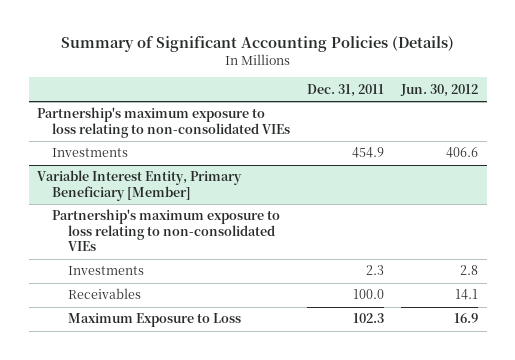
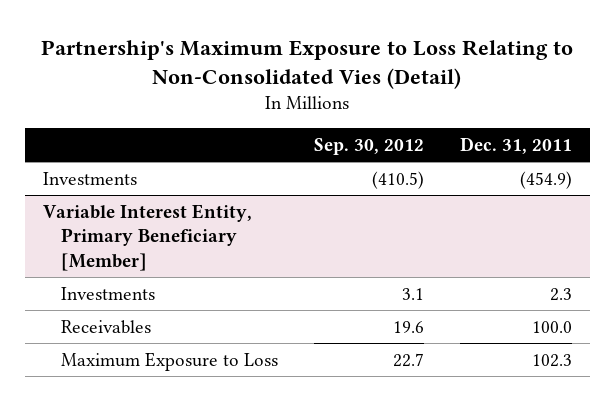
[60,35,454,52] Summary of Significant Accounting Policies (Details) -> [41,39,574,89] Partnership's Maximum Exposure to Loss Relating to Non-Consolidated Vies (Detail)
[400,83,479,97] Jun. 30, 2012 -> none
none -> [313,138,424,156] Sep. 30, 2012
[37,107,291,138] Partnership's maximum exposure to loss relating to non-consolidated VIEs -> none
[352,147,385,159] 454.9 -> [519,170,572,189] (454.9)
[52,209,281,252] Partnership's maximum exposure to loss relating to non-consolidated VIEs -> none

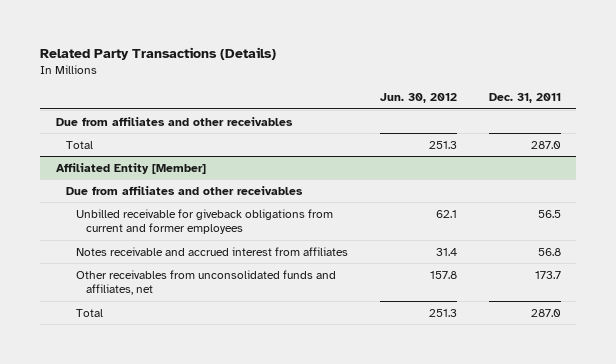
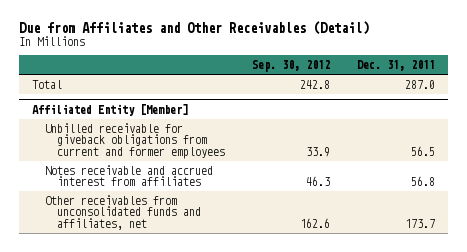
[39,47,276,61] Related Party Transactions (Details) -> [18,21,369,36] Due from Affiliates and Other Receivables (Detail)
[379,93,457,104] Jun. 30, 2012 -> none
none -> [252,60,331,73] Sep. 30, 2012
[55,116,293,126] Due from affiliates and other receivables -> none
[65,185,303,195] Due from affiliates and other receivables -> none
[76,308,104,317] Total -> none

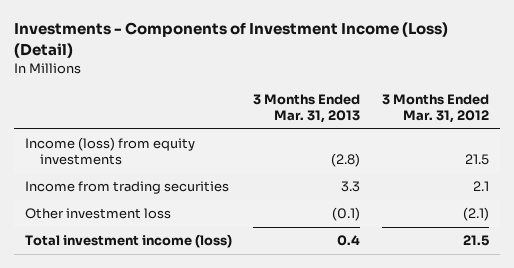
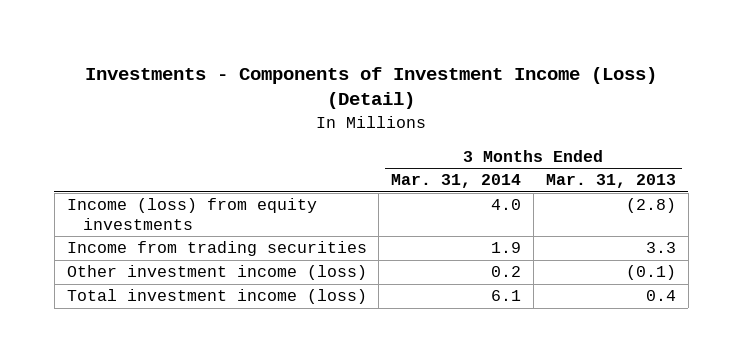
[382,93,490,124] 3 Months Ended Mar. 31, 2012 -> none
none -> [391,174,522,189] Mar. 31, 2014
[24,208,171,220] Other investment loss -> [66,265,367,281] Other investment income (loss)

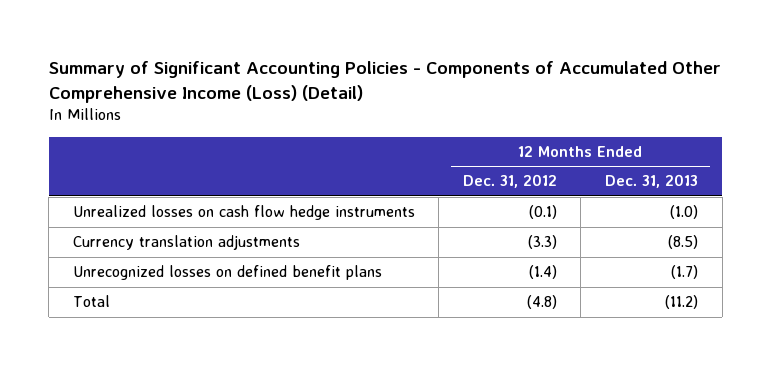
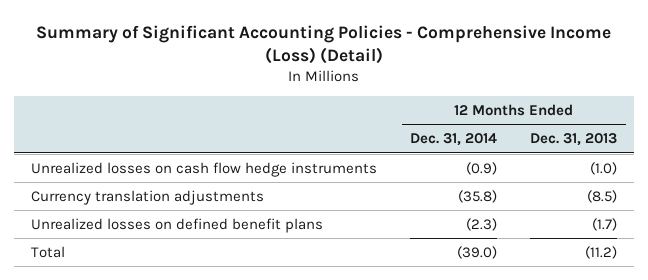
[48,60,721,103] Summary of Significant Accounting Policies - Components of Accumulated Other Comprehensive Income (Loss) (Detail) -> [36,24,612,64] Summary of Significant Accounting Policies - Comprehensive Income (Loss) (Detail)
[462,174,557,189] Dec. 31, 2012 -> none
none -> [410,133,498,147] Dec. 31, 2014
[72,265,382,281] Unrecognized losses on defined benefit plans -> [30,217,323,233] Unrealized losses on defined benefit plans

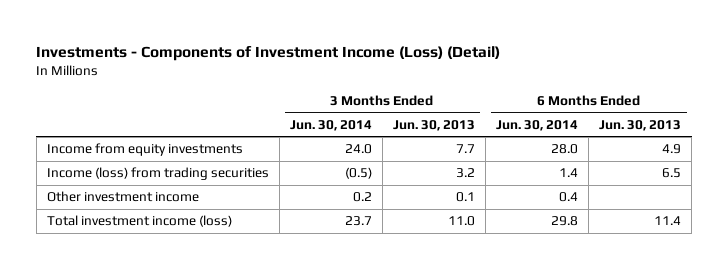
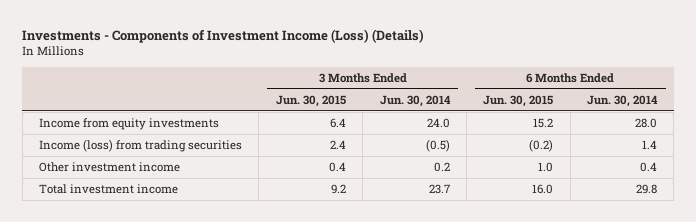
[36,46,501,62] Investments - Components of Investment Income (Loss) (Detail) -> [22,28,425,43] Investments - Components of Investment Income (Loss) (Details)
[392,119,475,131] Jun. 30, 2013 -> none
[599,119,682,131] Jun. 30, 2013 -> none
none -> [275,94,346,107] Jun. 30, 2015
none -> [483,94,554,107] Jun. 30, 2015
[46,215,232,228] Total investment income (loss) -> [39,184,179,195] Total investment income

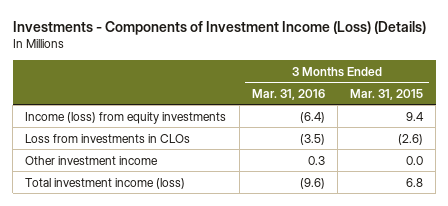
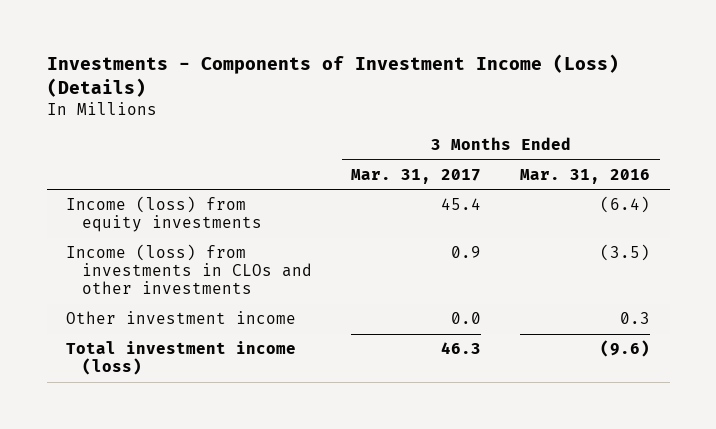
[350,88,424,100] Mar. 31, 2015 -> none
none -> [351,168,482,184] Mar. 31, 2017
[25,133,191,143] Loss from investments in CLOs -> [66,244,313,295] Income (loss) from investments in CLOs and other investments

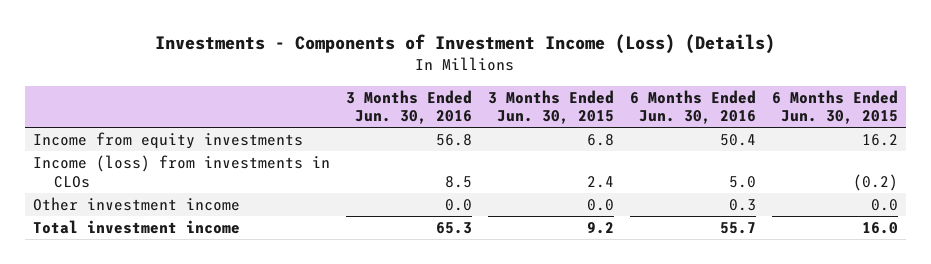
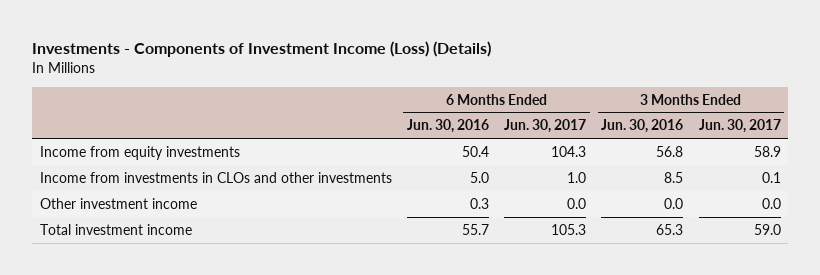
[487,89,614,125] 3 Months Ended Jun. 30, 2015 -> none
[772,89,899,125] 6 Months Ended Jun. 30, 2015 -> none
none -> [504,119,587,134] Jun. 30, 2017
none -> [698,119,781,134] Jun. 30, 2017
[32,154,330,188] Income (loss) from investments in CLOs -> [39,171,392,183] Income from investments in CLOs and other investments

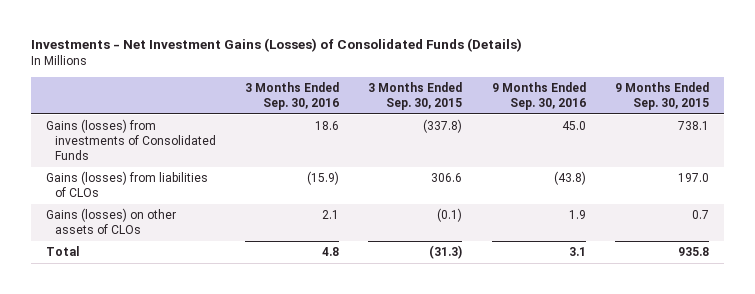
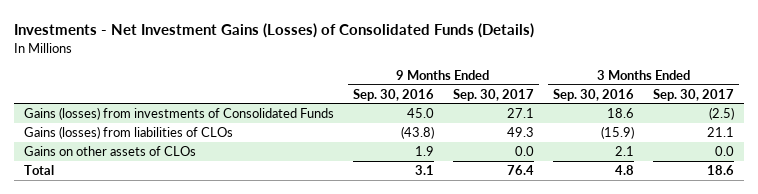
[368,82,463,111] 3 Months Ended Sep. 30, 2015 -> none
[614,82,709,111] 9 Months Ended Sep. 30, 2015 -> none
none -> [453,88,535,101] Sep. 30, 2017
none -> [653,88,735,101] Sep. 30, 2017
[45,208,176,235] Gains (losses) on other assets of CLOs -> [23,146,196,157] Gains on other assets of CLOs

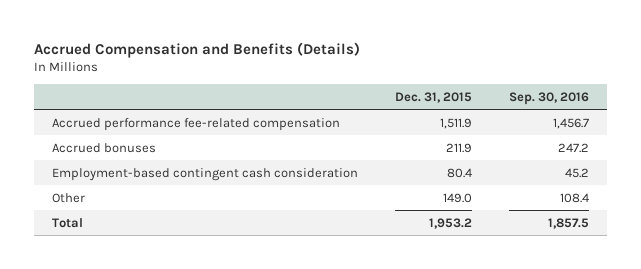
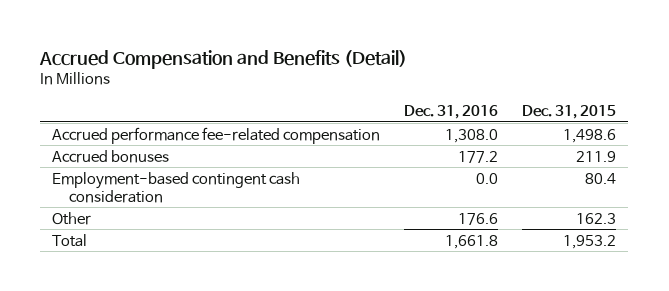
[33,41,360,58] Accrued Compensation and Benefits (Details) -> [39,49,408,69] Accrued Compensation and Benefits (Detail)
[508,91,589,105] Sep. 30, 2016 -> none
none -> [404,105,499,120] Dec. 31, 2016
[439,117,472,129] 1,511.9 -> [563,128,617,143] 1,498.6
[442,192,472,203] 149.0 -> [576,212,617,224] 162.3

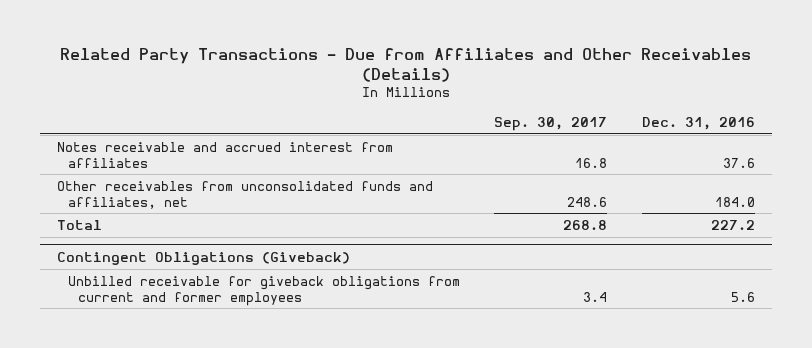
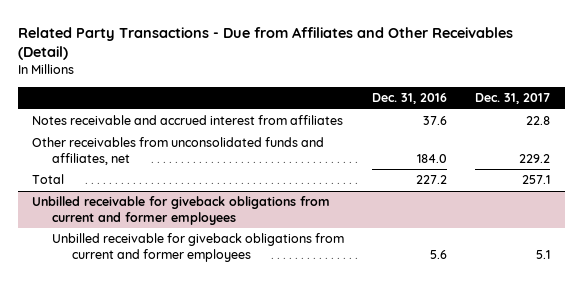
[59,47,751,82] Related Party Transactions - Due from Affiliates and Other Receivables (Details) -> [18,26,514,61] Related Party Transactions - Due from Affiliates and Other Receivables (Detail)
[494,116,608,131] Sep. 30, 2017 -> none
none -> [475,93,551,105] Dec. 31, 2017
[56,251,350,265] Contingent Obligations (Giveback) -> [32,196,331,225] Unbilled receivable for giveback obligations from current and former employees

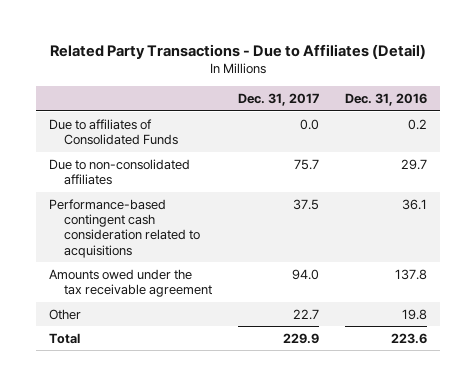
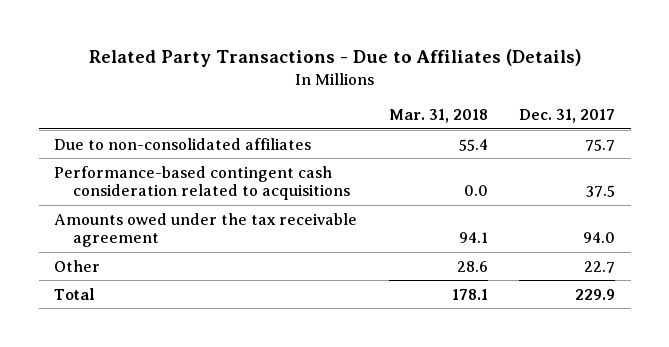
[49,43,426,59] Related Party Transactions - Due to Affiliates (Detail) -> [88,49,582,68] Related Party Transactions - Due to Affiliates (Details)
[344,92,427,106] Dec. 31, 2016 -> none
none -> [388,109,488,124] Mar. 31, 2018
[48,118,179,146] Due to affiliates of Consolidated Funds -> none

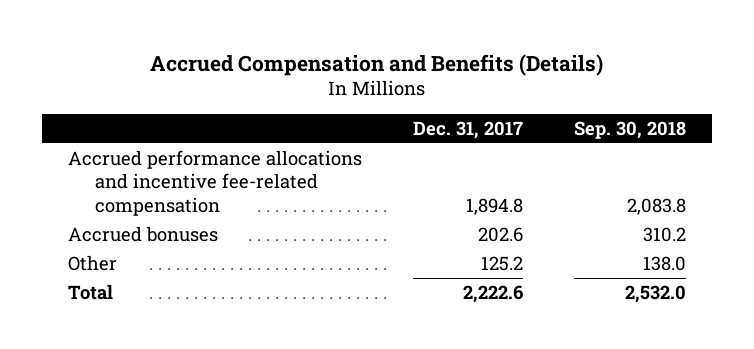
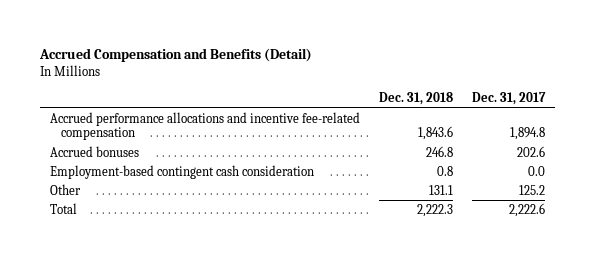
[149,53,603,76] Accrued Compensation and Benefits (Details) -> [39,48,313,63] Accrued Compensation and Benefits (Detail)
[573,120,686,139] Sep. 30, 2018 -> none
none -> [378,92,453,106] Dec. 31, 2018
none -> [49,164,314,179] Employment-based contingent cash consideration

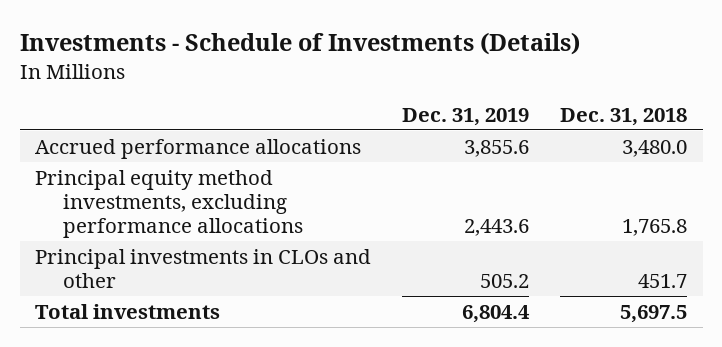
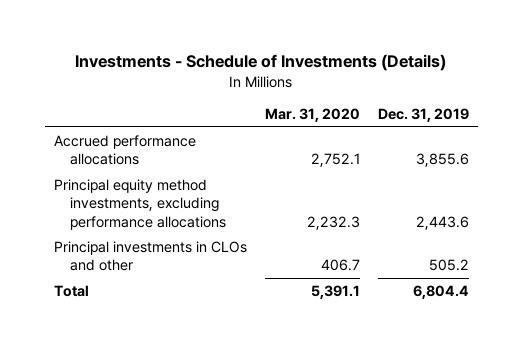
[560,107,688,126] Dec. 31, 2018 -> none
none -> [264,108,360,123] Mar. 31, 2020
[35,303,221,319] Total investments -> [53,284,89,297] Total

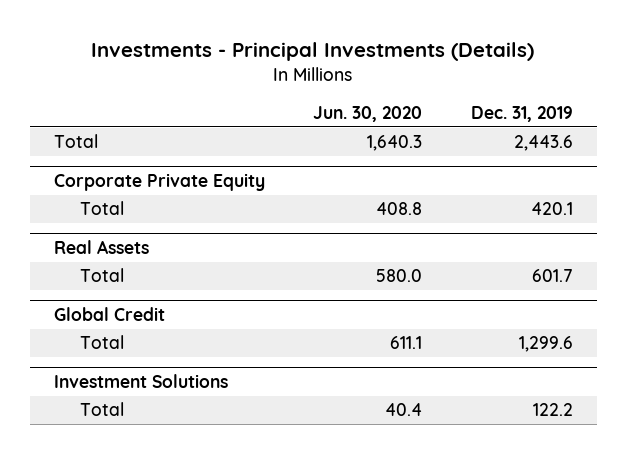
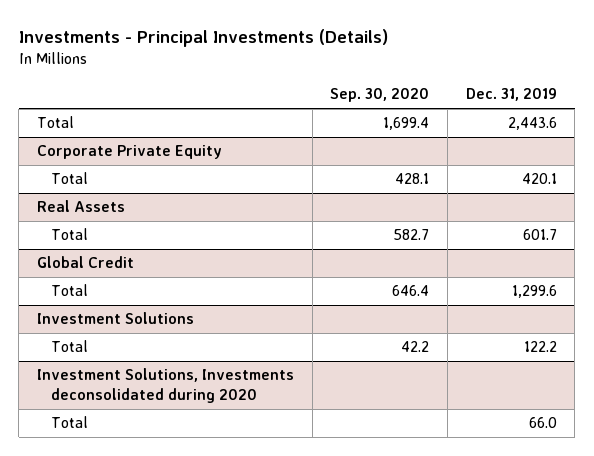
[313,105,423,122] Jun. 30, 2020 -> none
none -> [330,88,430,103] Sep. 30, 2020
none -> [36,368,294,404] Investment Solutions, Investments deconsolidated during 2020
none -> [50,416,88,429] Total

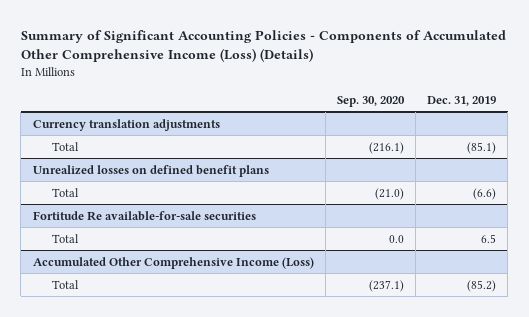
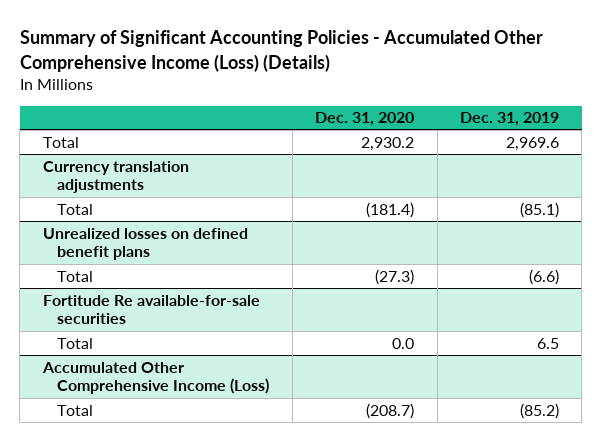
[20,30,506,63] Summary of Significant Accounting Policies - Components of Accumulated Other Comprehensive Income (Loss) (Details) -> [19,30,543,72] Summary of Significant Accounting Policies - Accumulated Other Comprehensive Income (Loss) (Details)
[336,95,405,107] Sep. 30, 2020 -> none
none -> [315,112,415,127] Dec. 31, 2020
none -> [42,136,79,148] Total

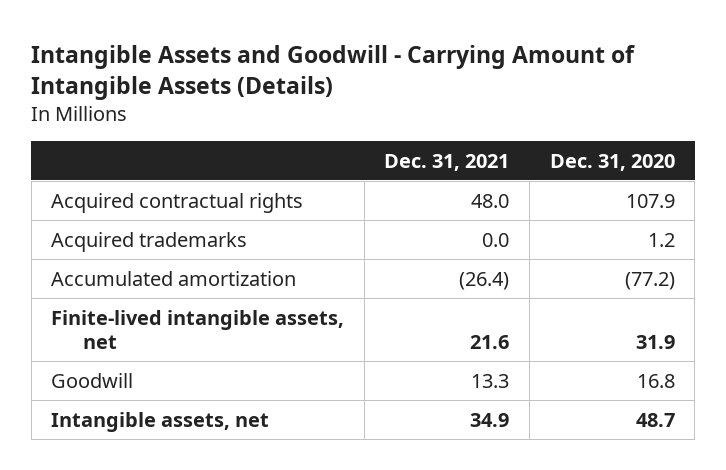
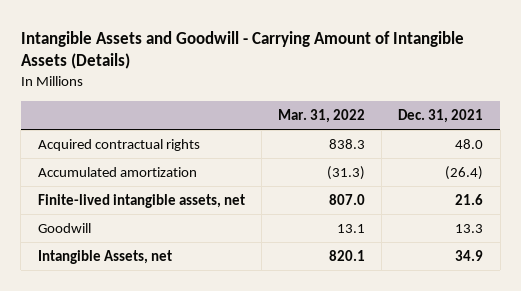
[549,153,675,171] Dec. 31, 2020 -> none
none -> [277,108,365,123] Mar. 31, 2022
[51,231,248,252] Acquired trademarks -> none
[51,411,270,432] Intangible assets, net -> [37,249,172,264] Intangible Assets, net

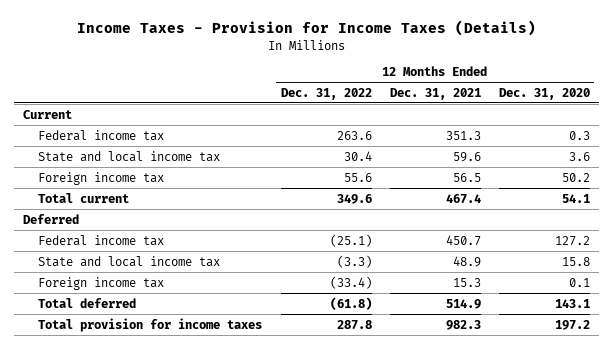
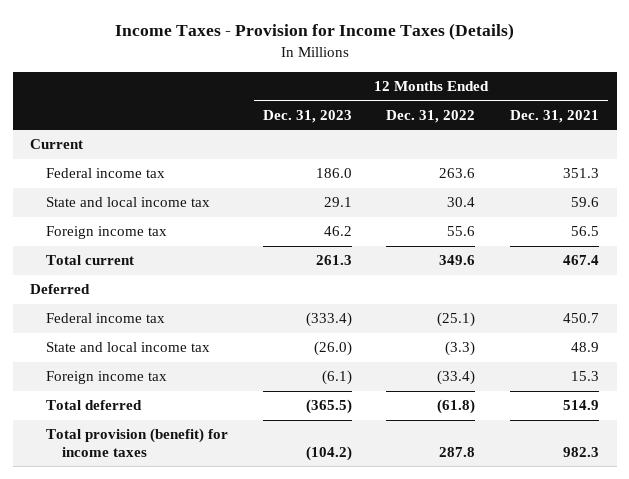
[498,87,590,100] Dec. 31, 2020 -> none
none -> [262,109,352,123] Dec. 31, 2023
[38,317,263,332] Total provision for income taxes -> [45,428,228,457] Total provision (benefit) for income taxes

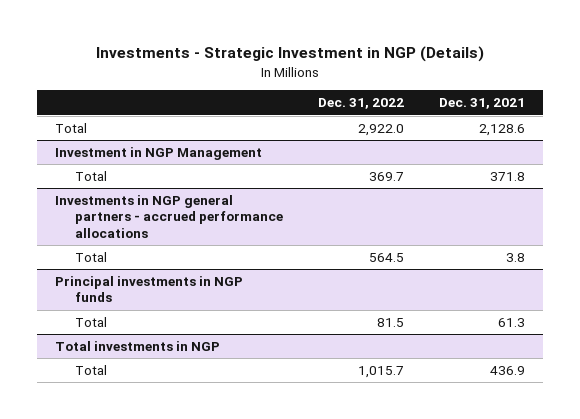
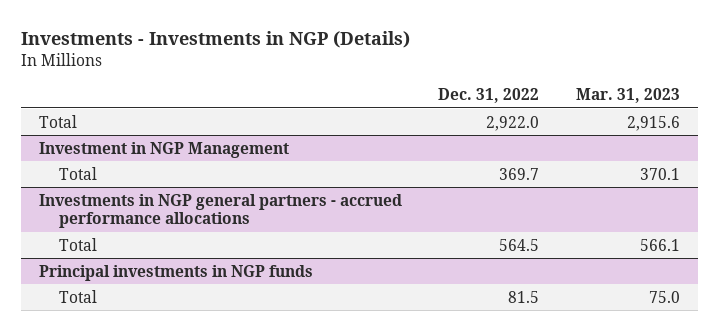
[96,46,485,63] Investments - Strategic Investment in NGP (Details) -> [20,30,410,48] Investments - Investments in NGP (Details)
[439,98,526,110] Dec. 31, 2021 -> none
none -> [575,88,680,104] Mar. 31, 2023
[54,341,220,352] Total investments in NGP -> none
[74,365,107,376] Total -> none

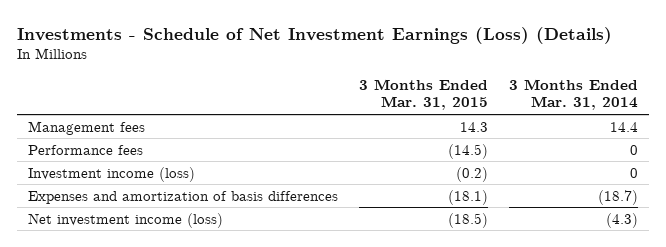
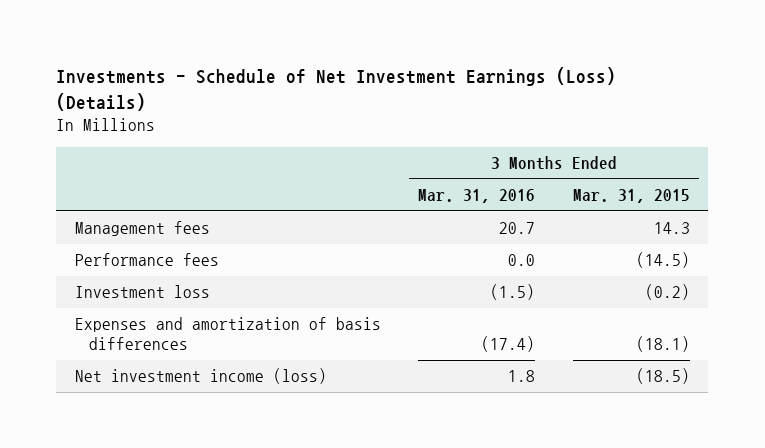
[509,78,639,111] 3 Months Ended Mar. 31, 2014 -> none
none -> [418,188,536,203] Mar. 31, 2016
[27,166,195,182] Investment income (loss) -> [74,285,210,299] Investment loss

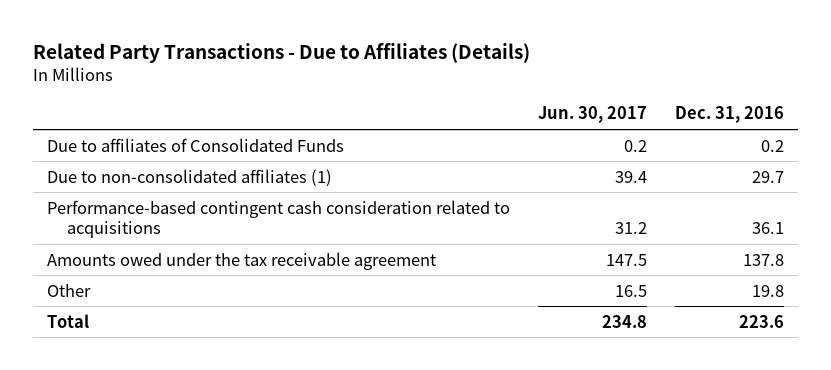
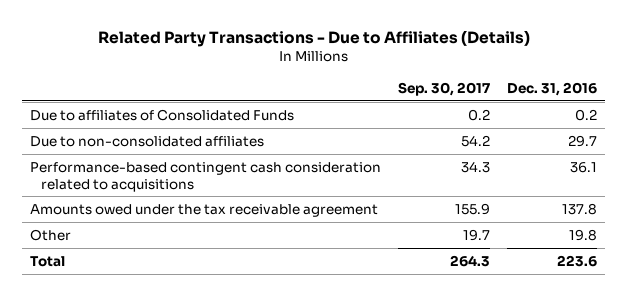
[538,106,648,124] Jun. 30, 2017 -> none
none -> [398,81,491,96] Sep. 30, 2017
[46,168,332,186] Due to non-consolidated affiliates (1) -> [30,135,265,147] Due to non-consolidated affiliates

